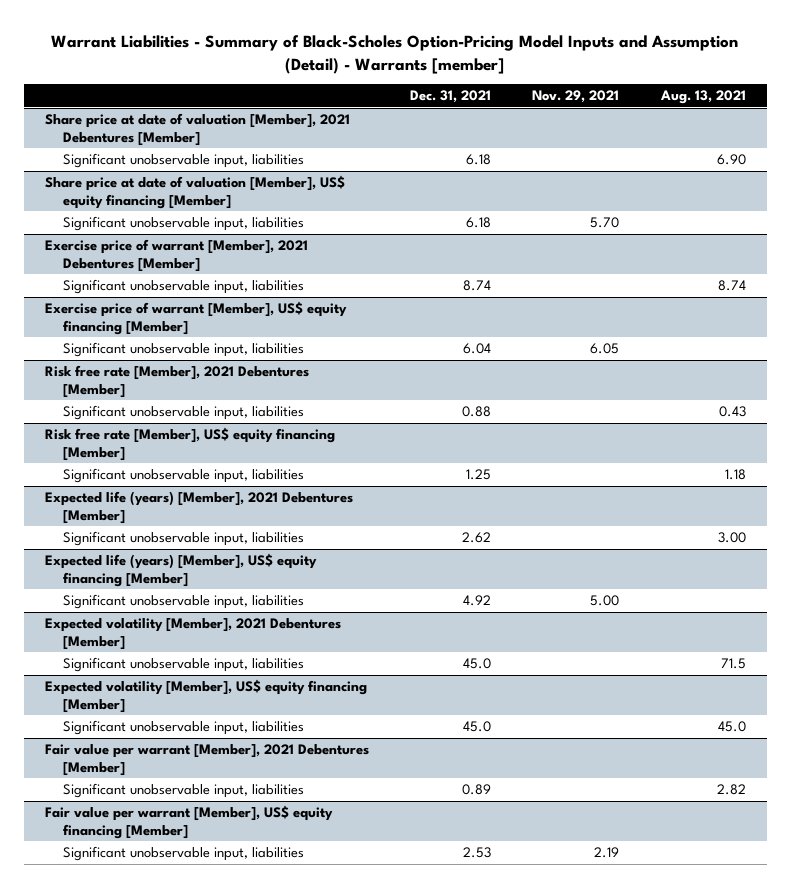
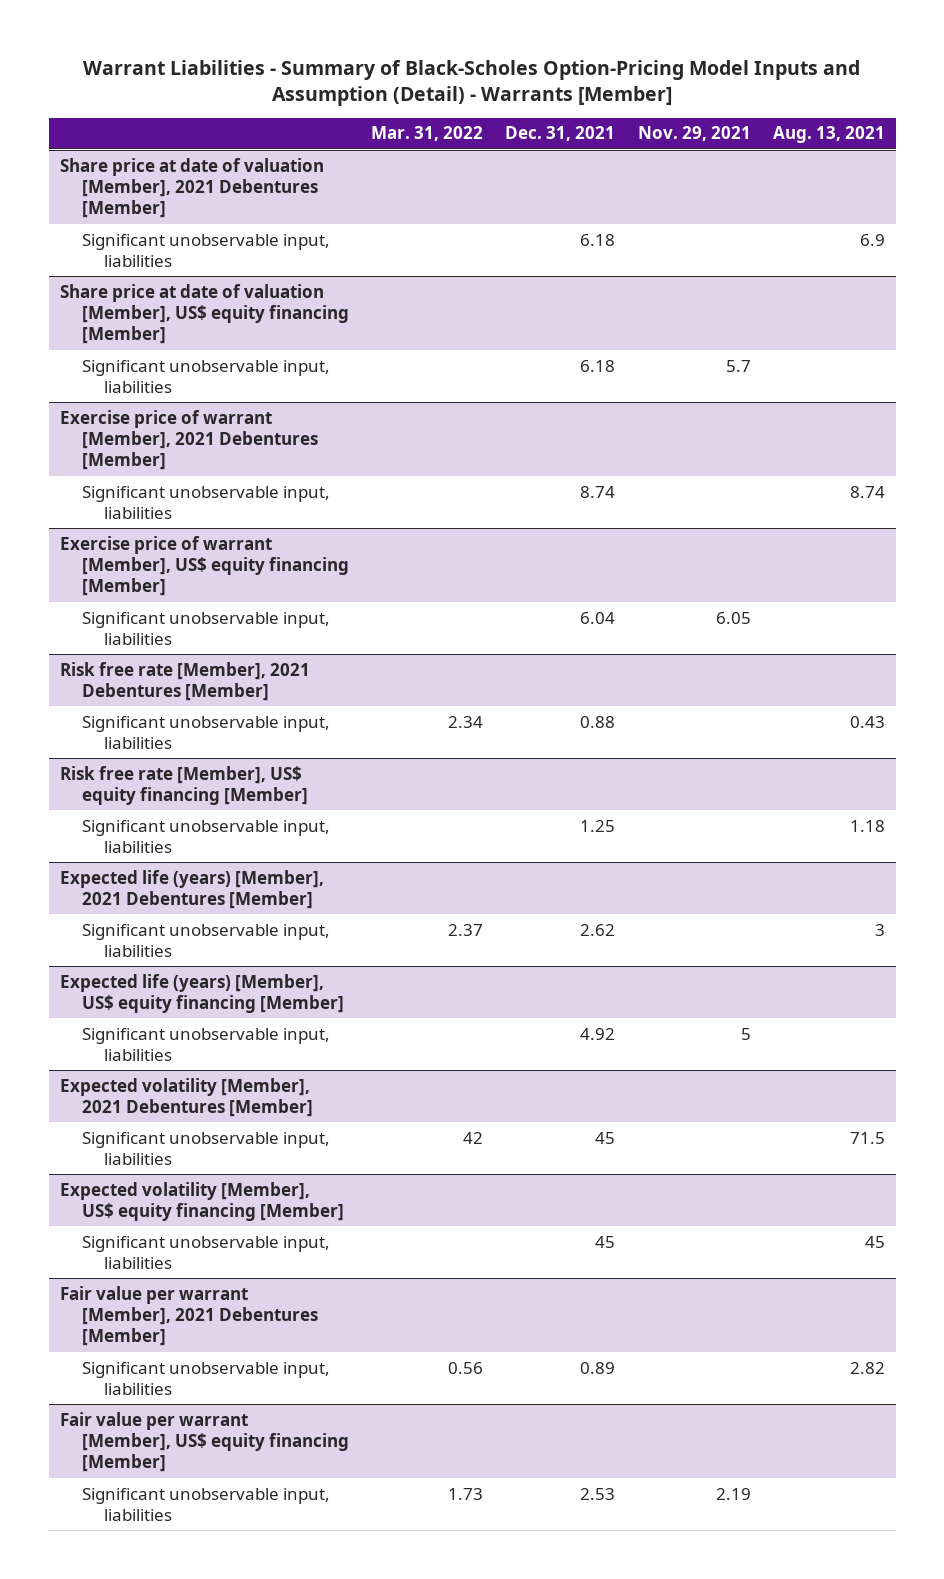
[51,34,739,74] Warrant Liabilities - Summary of Black-Scholes Option-Pricing Model Inputs and Assumption (Detail) - Warrants [member] -> [83,59,861,106] Warrant Liabilities - Summary of Black-Scholes Option-Pricing Model Inputs and Assumption (Detail) - Warrants [Member]
none -> [370,126,483,142] Mar. 31, 2022
[716,154,746,166] 6.90 -> [859,233,885,246] 6.9
[590,217,620,229] 5.70 -> [725,359,751,372] 5.7
[717,532,746,544] 3.00 -> [874,923,885,936] 3
[590,595,620,607] 5.00 -> [740,1027,751,1040] 5
[462,658,491,670] 45.0 -> [595,1131,616,1144] 45
[462,721,491,733] 45.0 -> [595,1235,616,1248] 45
[717,721,746,733] 45.0 -> [864,1235,885,1248] 45

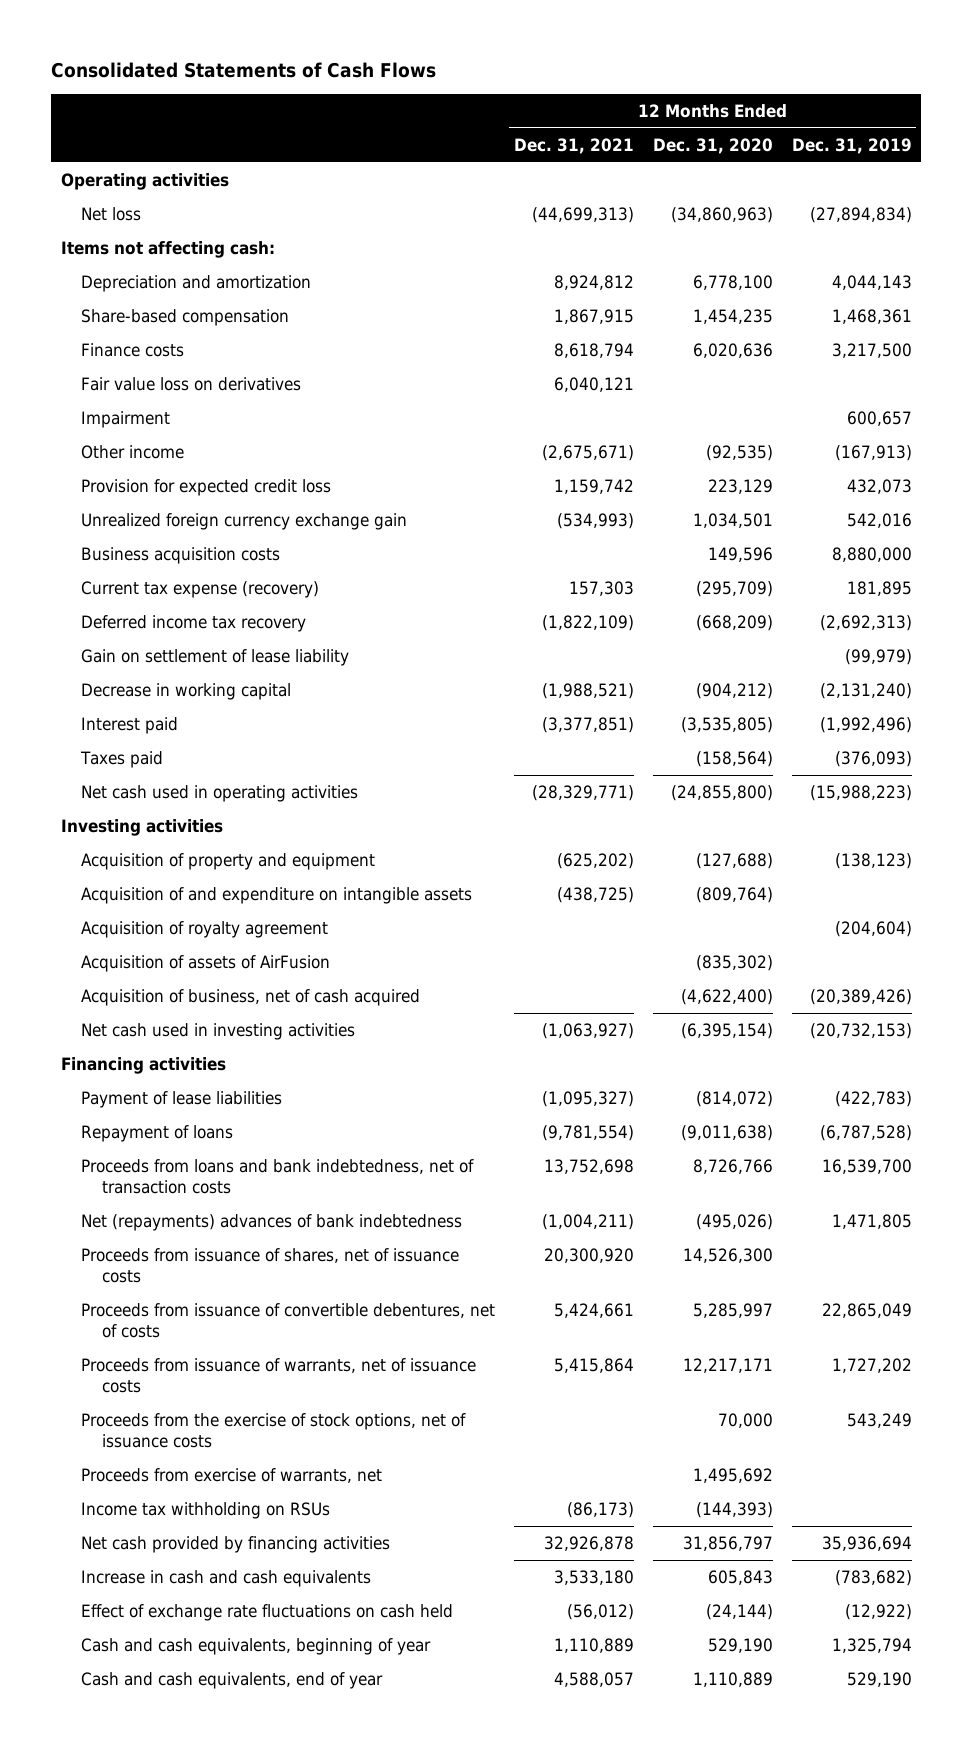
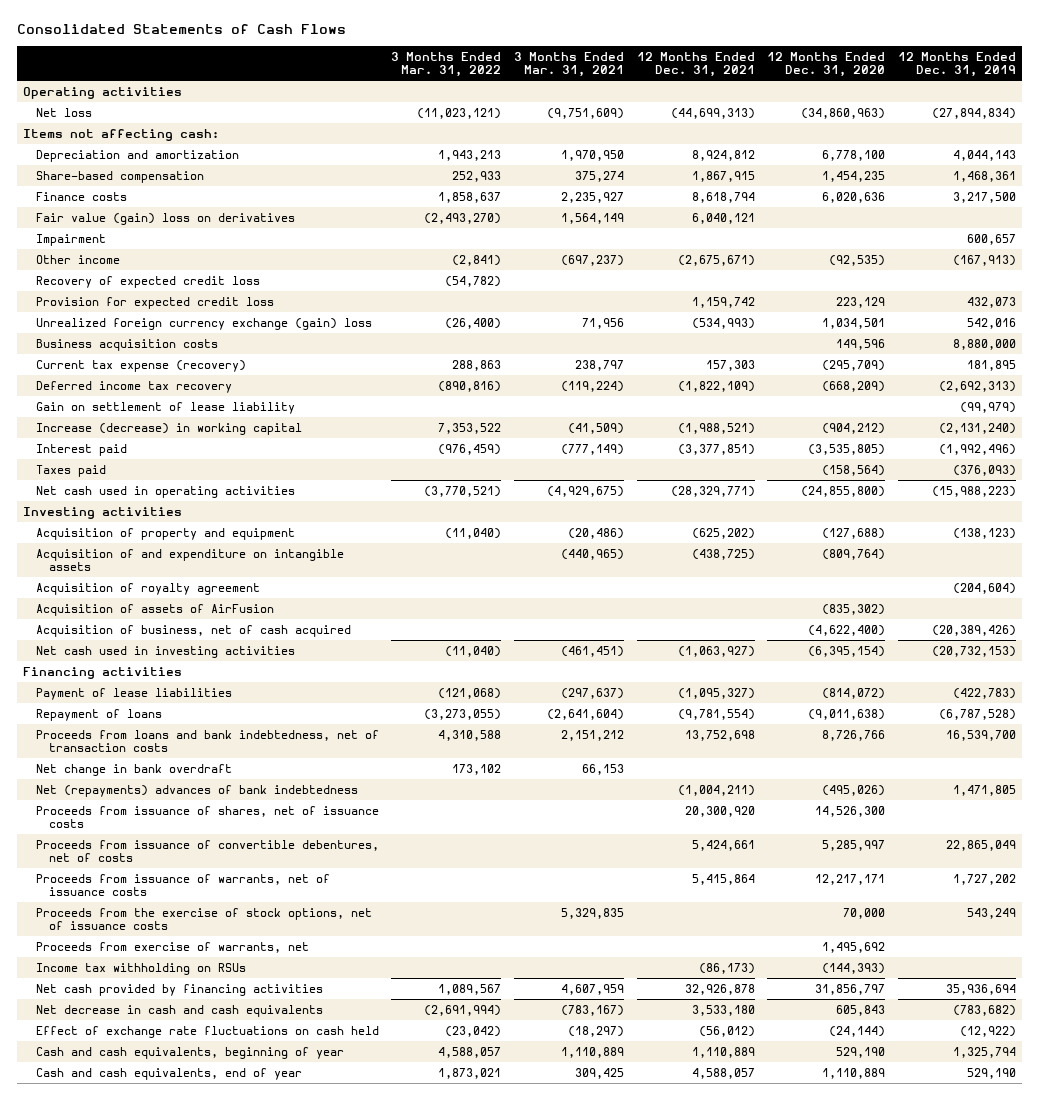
none -> [391,51,502,78] 3 Months Ended Mar. 31, 2022
none -> [513,51,624,78] 3 Months Ended Mar. 31, 2021
[81,377,302,392] Fair value loss on derivatives -> [35,212,295,225] Fair value (gain) loss on derivatives
none -> [35,275,260,288] Recovery of expected credit loss
[81,513,408,531] Unrealized foreign currency exchange gain -> [35,317,372,330] Unrealized foreign currency exchange (gain) loss
[81,683,292,701] Decrease in working capital -> [35,422,302,435] Increase (decrease) in working capital
none -> [35,763,232,776] Net change in bank overdraft
[81,1570,372,1588] Increase in cash and cash equivalents -> [35,1004,323,1017] Net decrease in cash and cash equivalents

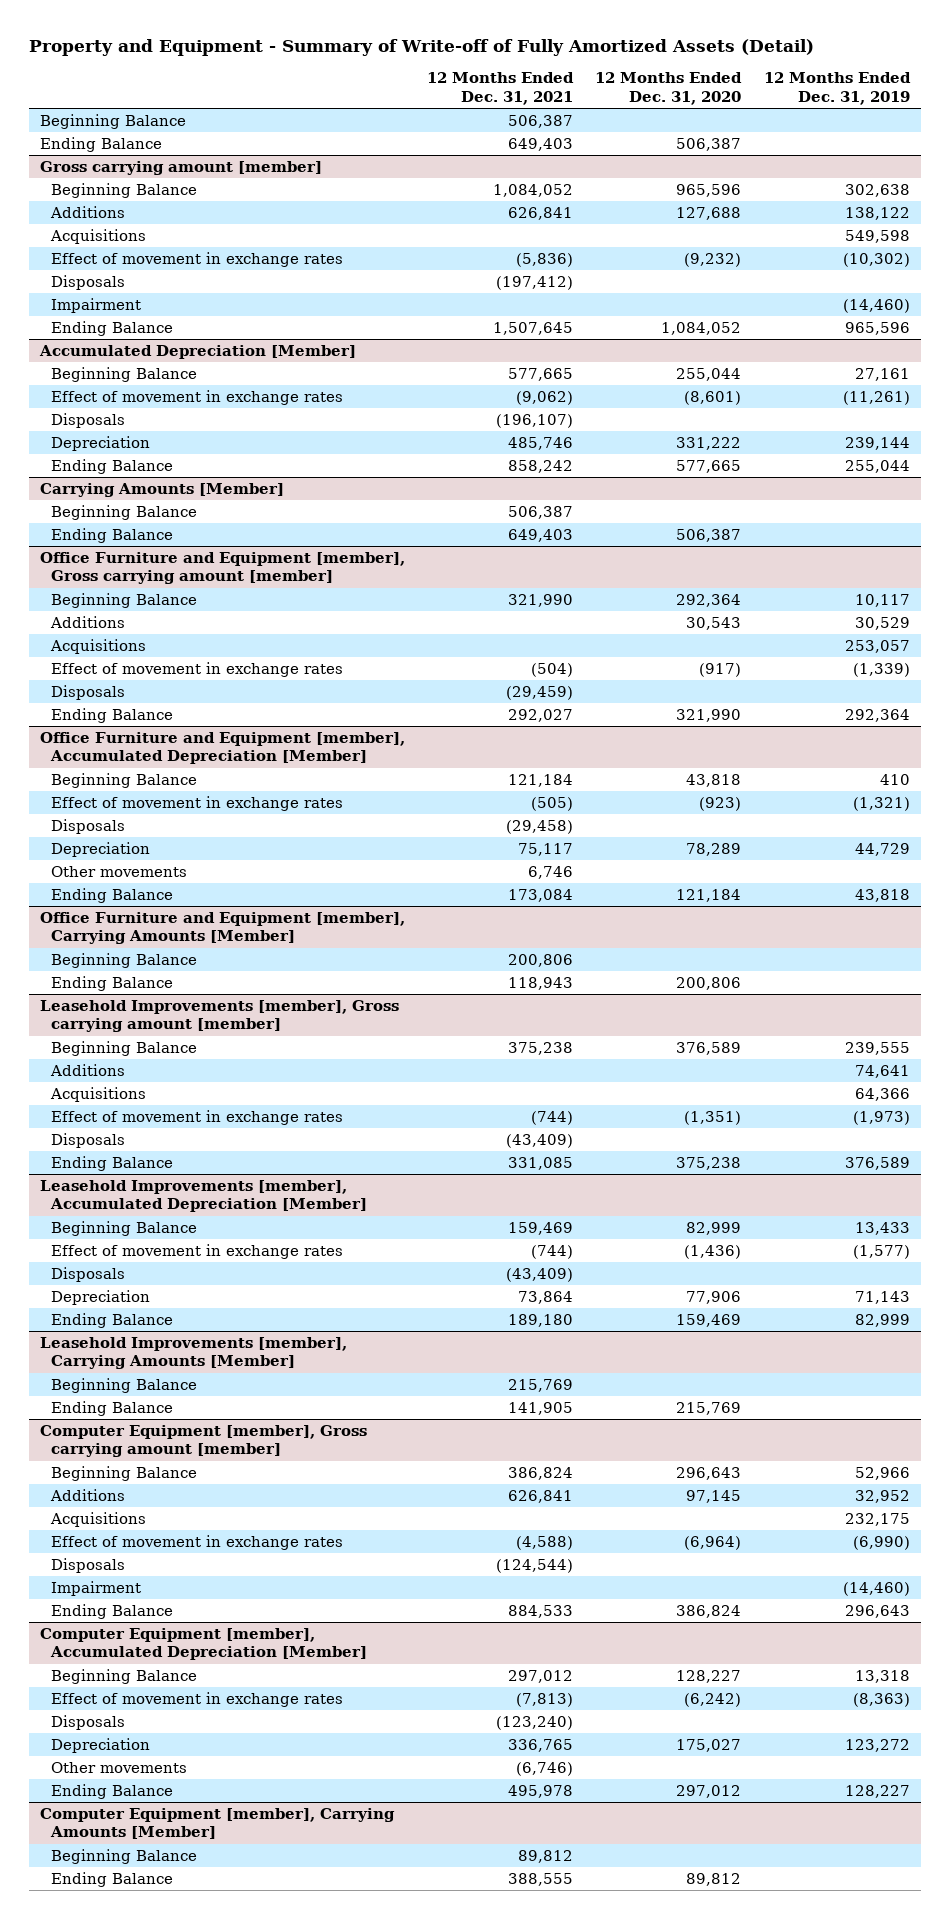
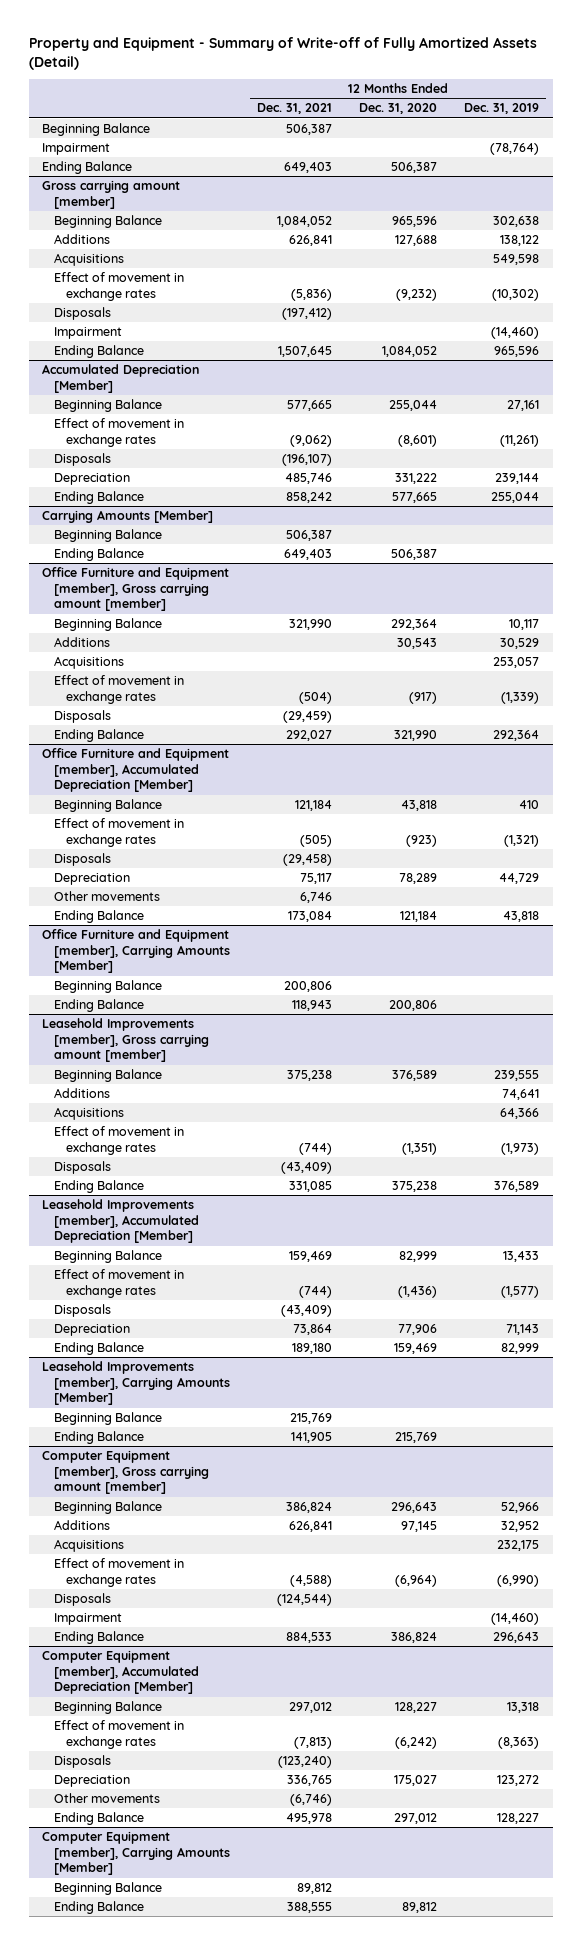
none -> [42,143,111,156] Impairment

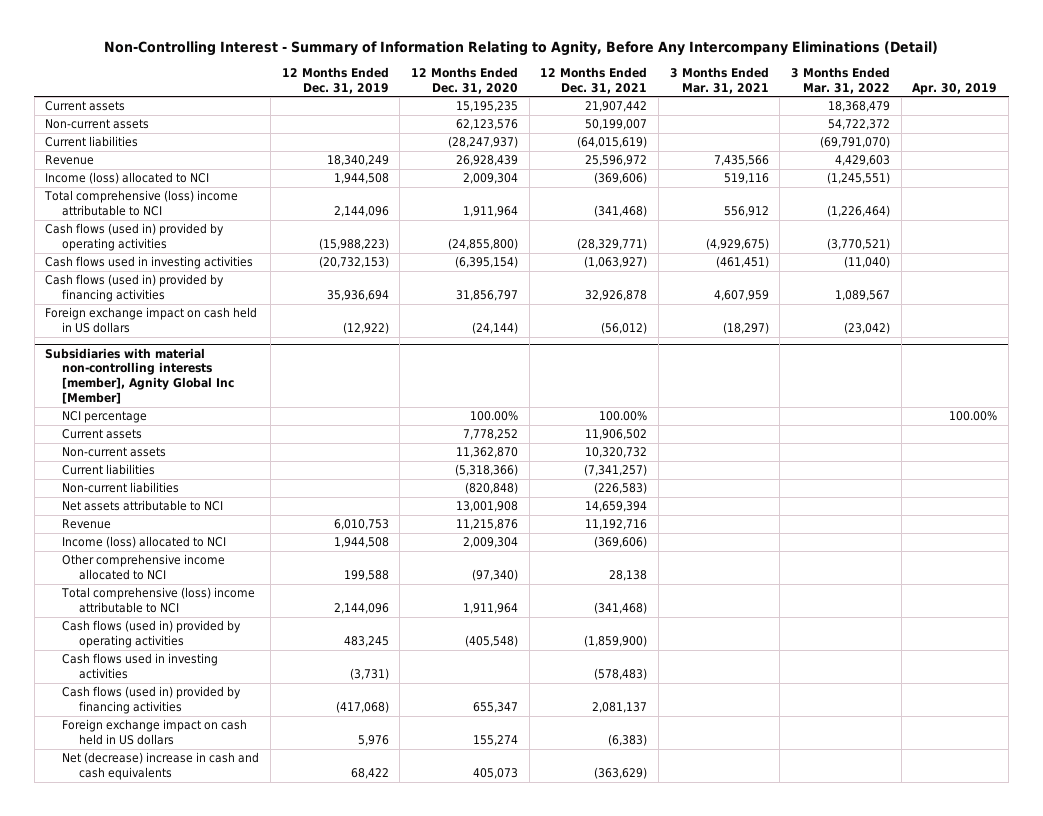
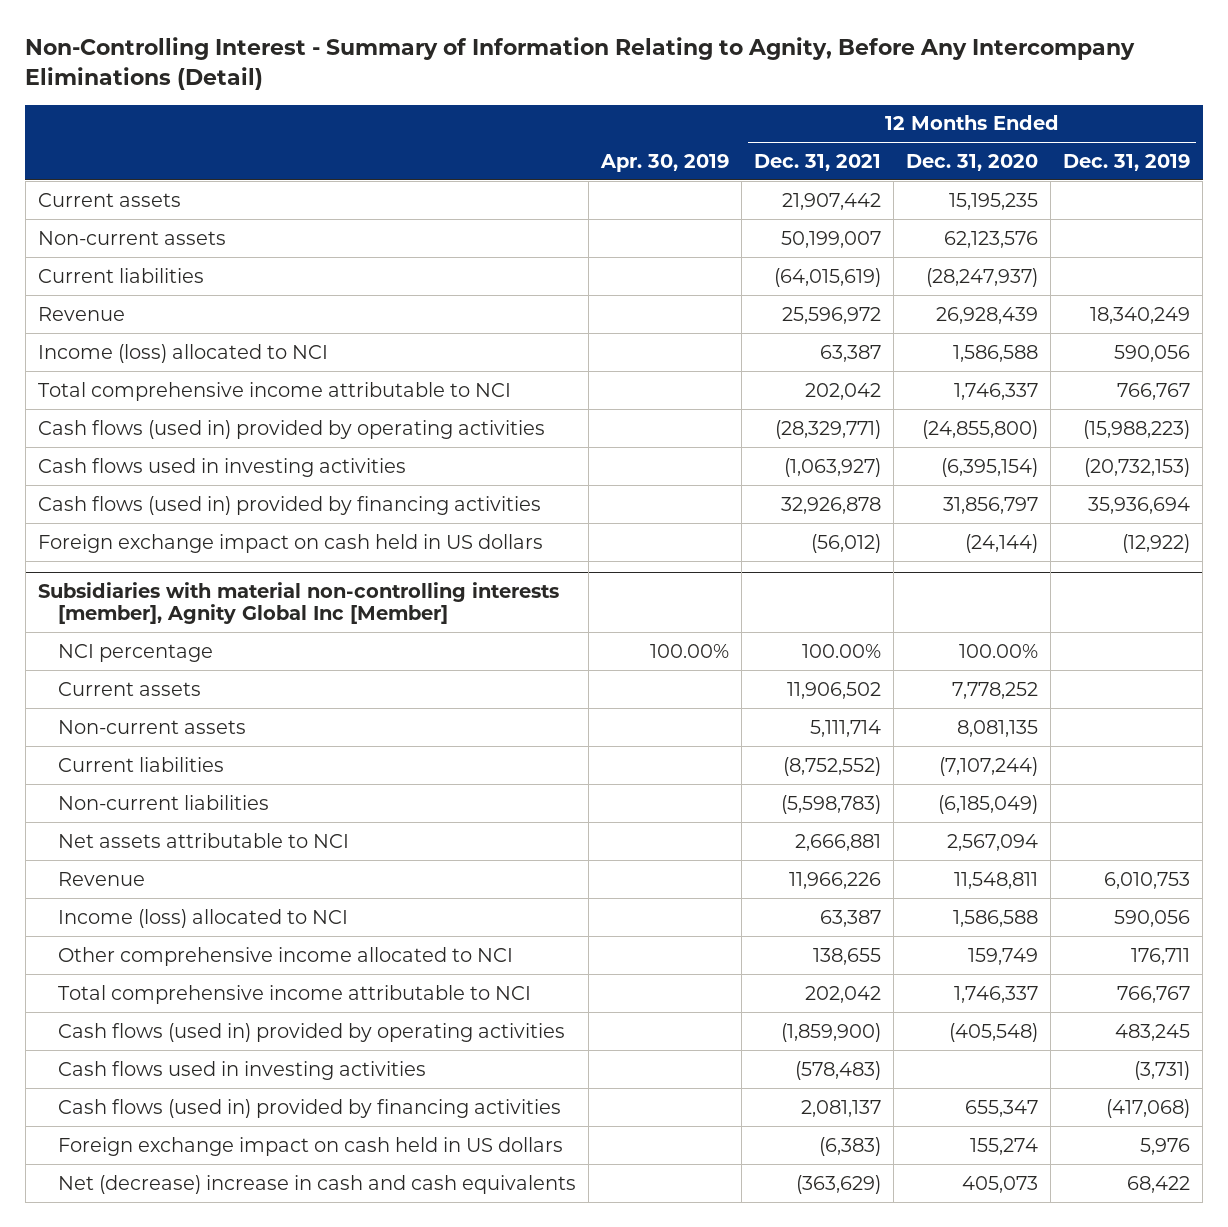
[669,66,769,94] 3 Months Ended Mar. 31, 2021 -> none
[791,66,891,94] 3 Months Ended Mar. 31, 2022 -> none
[333,173,389,185] 1,944,508 -> [1114,344,1191,362] 590,056
[462,173,518,185] 2,009,304 -> [953,344,1039,362] 1,586,588
[594,172,648,185] (369,606) -> [820,344,882,362] 63,387
[44,190,239,217] Total comprehensive (loss) income attributable to NCI -> [37,381,511,401] Total comprehensive income attributable to NCI
[333,206,389,218] 2,144,096 -> [1117,382,1191,400] 766,767
[462,206,518,218] 1,911,964 -> [954,382,1039,400] 1,746,337
[594,205,648,218] (341,468) -> [805,382,882,400] 202,042
[455,447,518,459] 11,362,870 -> [957,719,1039,737] 8,081,135
[585,447,648,459] 10,320,732 -> [810,719,882,737] 5,111,714
[454,464,518,477] (5,318,366) -> [939,756,1039,776] (7,107,244)
[584,464,648,477] (7,341,257) -> [783,756,882,776] (8,752,552)
[464,482,518,495] (820,848) -> [938,794,1039,814] (6,185,049)
[594,482,648,495] (226,583) -> [781,794,882,814] (5,598,783)
[455,501,518,513] 13,001,908 -> [947,833,1039,851] 2,567,094
[585,501,648,513] 14,659,394 -> [795,833,882,851] 2,666,881
[455,519,518,531] 11,215,876 -> [954,871,1039,889] 11,548,811
[585,519,648,531] 11,192,716 -> [789,871,882,889] 11,966,226
[333,537,389,549] 1,944,508 -> [1114,909,1191,927] 590,056
[462,537,518,549] 2,009,304 -> [953,909,1039,927] 1,586,588
[594,536,648,549] (369,606) -> [820,909,882,927] 63,387
[343,570,389,582] 199,588 -> [1131,947,1191,965] 176,711
[471,569,518,582] (97,340) -> [968,947,1039,965] 159,749
[609,570,648,582] 28,138 -> [813,947,882,965] 138,655
[61,587,256,614] Total comprehensive (loss) income attributable to NCI -> [58,984,532,1004] Total comprehensive income attributable to NCI
[333,603,389,615] 2,144,096 -> [1117,985,1191,1003] 766,767
[462,603,518,615] 1,911,964 -> [954,985,1039,1003] 1,746,337
[594,602,648,615] (341,468) -> [805,985,882,1003] 202,042

